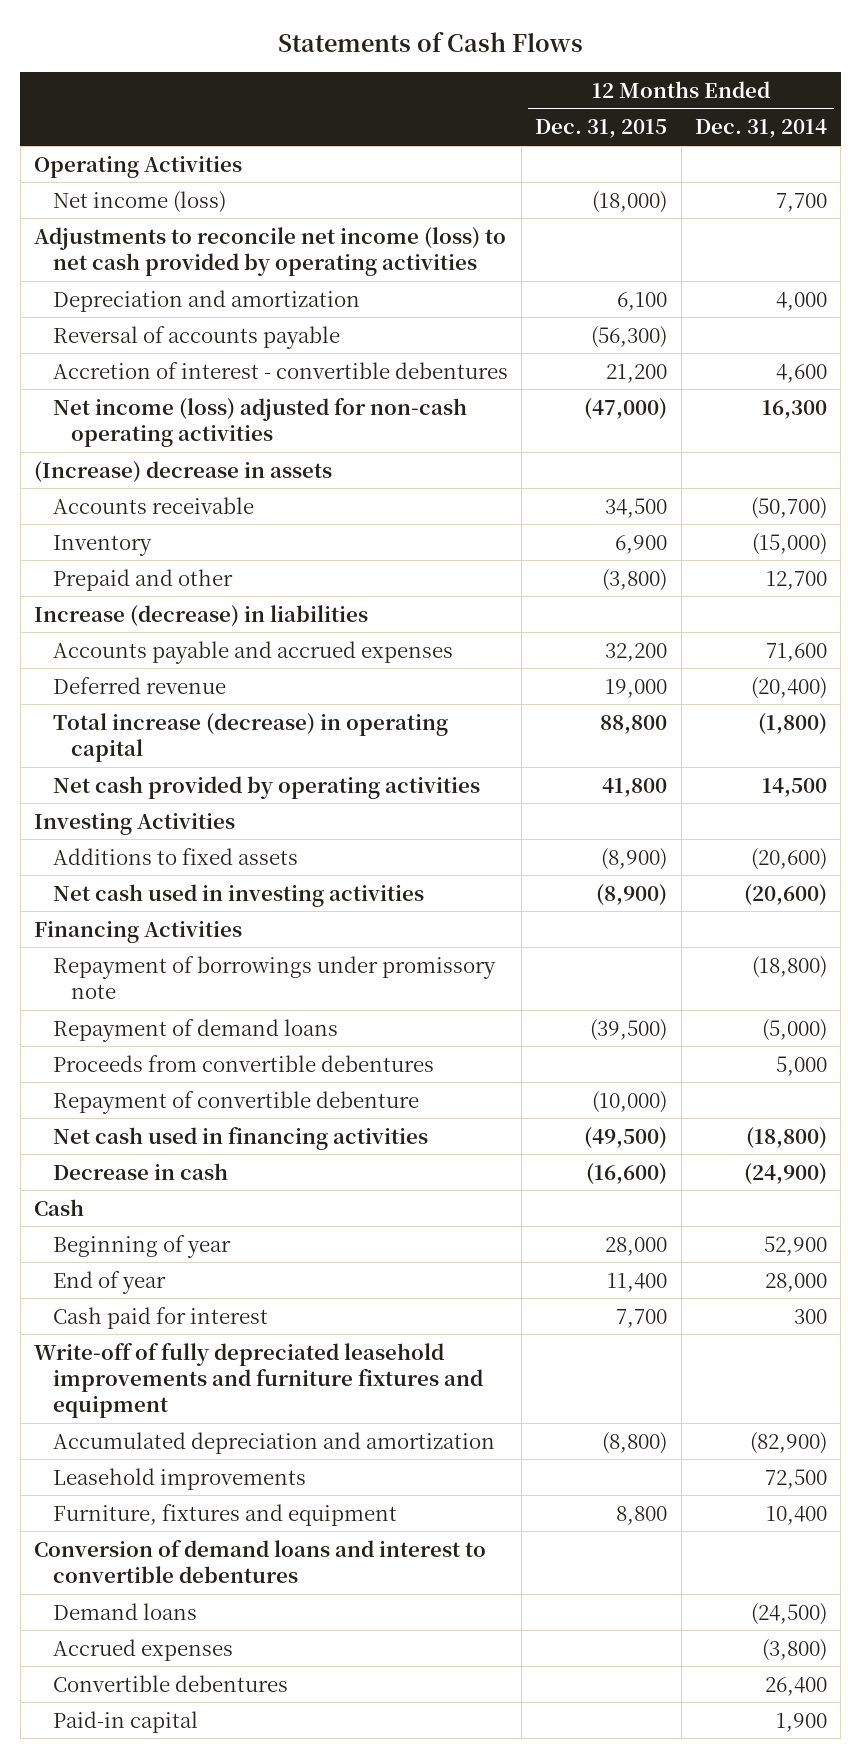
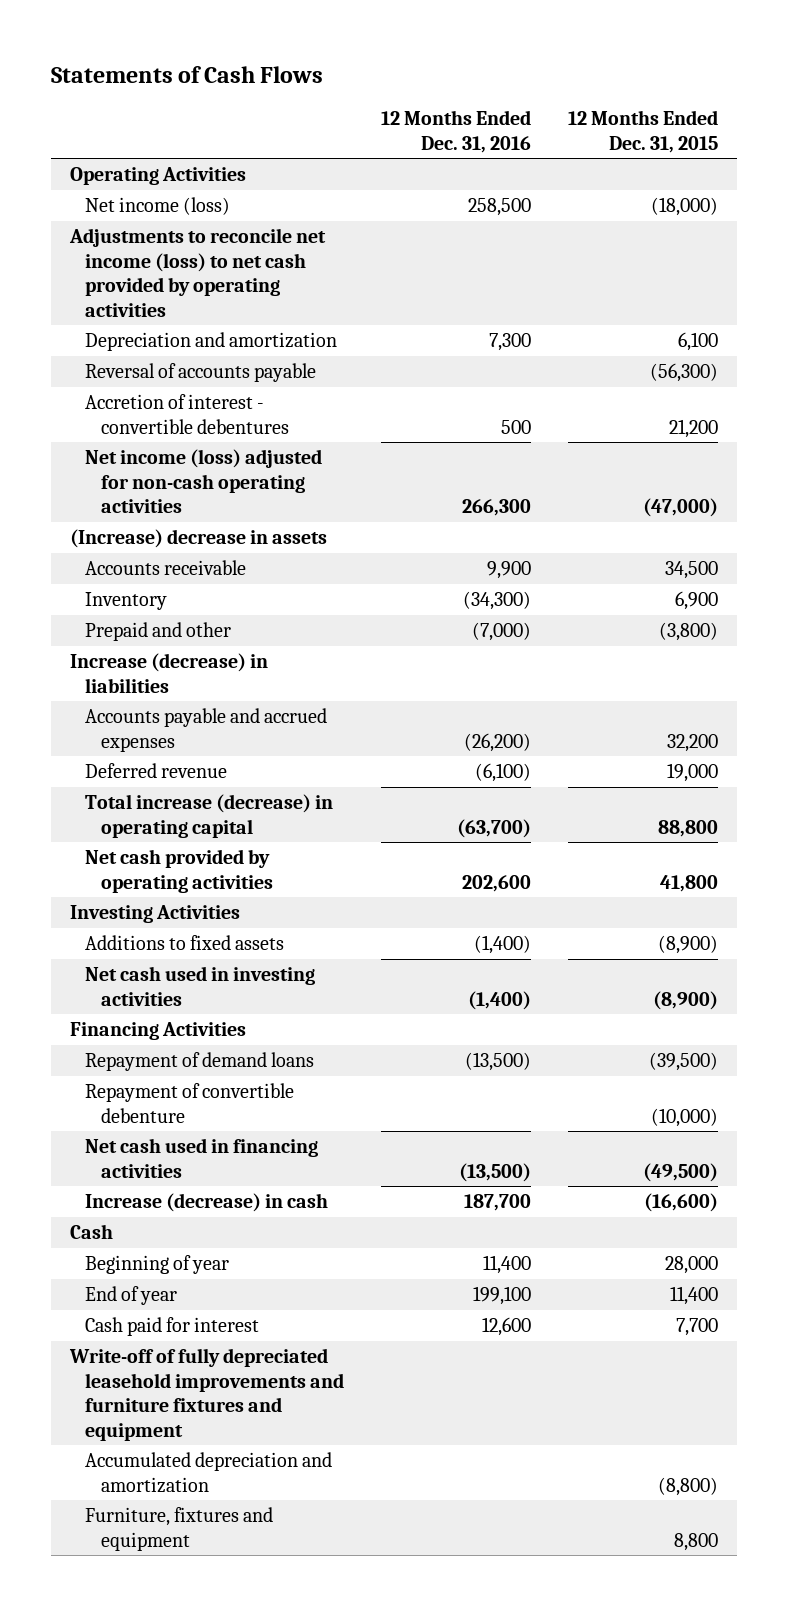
[694,119,827,139] Dec. 31, 2014 -> none
none -> [381,110,532,153] 12 Months Ended Dec. 31, 2016
[52,955,496,999] Repayment of borrowings under promissory note -> none
[52,1054,434,1072] Proceeds from convertible debentures -> none
[52,1162,228,1180] Decrease in cash -> [85,1193,329,1213] Increase (decrease) in cash
[52,1467,306,1490] Leasehold improvements -> none
[34,1539,487,1583] Conversion of demand loans and interest to convertible debentures -> none
[52,1602,197,1620] Demand loans -> none
[52,1638,233,1661] Accrued expenses -> none
[52,1674,288,1692] Convertible debentures -> none
[52,1710,198,1733] Paid-in capital -> none

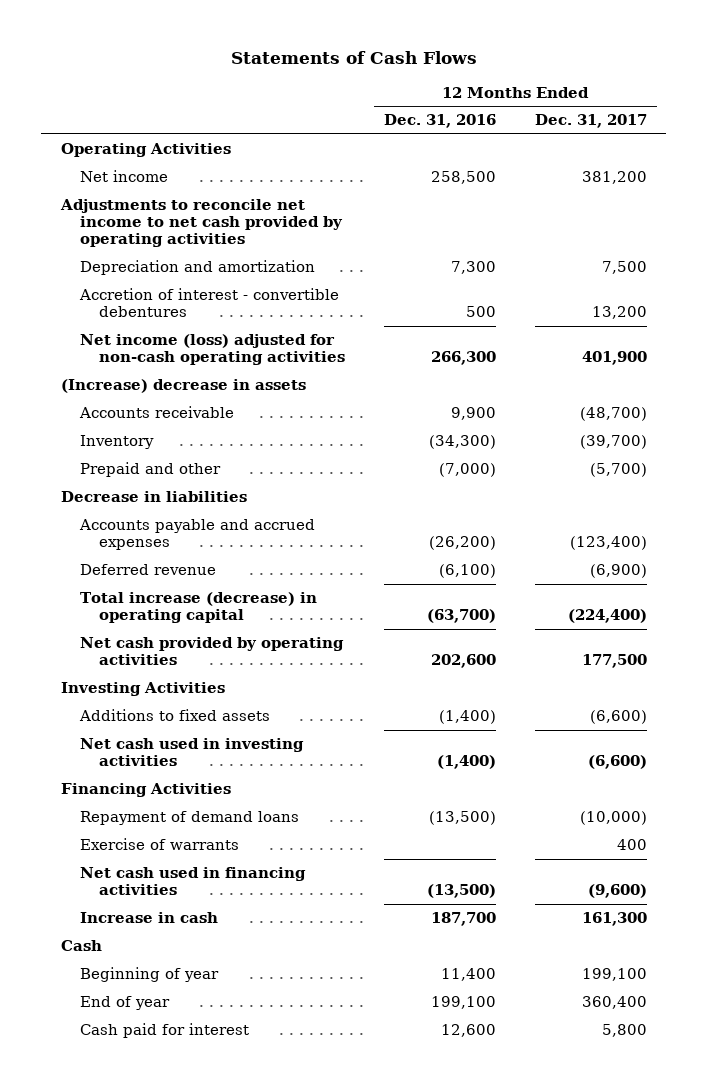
[568,110,719,153] 12 Months Ended Dec. 31, 2015 -> none
none -> [534,114,647,129] Dec. 31, 2017
[85,197,231,216] Net income (loss) -> [79,170,168,183] Net income
[68,228,326,317] Adjustments to reconcile net income (loss) to net cash provided by operating activities -> [59,199,343,248] Adjustments to reconcile net income to net cash provided by operating activities
[85,363,317,383] Reversal of accounts payable -> none
[69,653,268,693] Increase (decrease) in liabilities -> [60,491,247,503] Decrease in liabilities
[85,1083,295,1123] Repayment of convertible debenture -> none
none -> [79,838,239,851] Exercise of warrants
[85,1193,329,1213] Increase (decrease) in cash -> [79,912,218,924] Increase in cash
[68,1348,345,1441] Write-off of fully depreciated leasehold improvements and furniture fixtures and equipment -> none
[85,1452,333,1493] Accumulated depreciation and amortization -> none
[85,1507,274,1551] Furniture, fixtures and equipment -> none

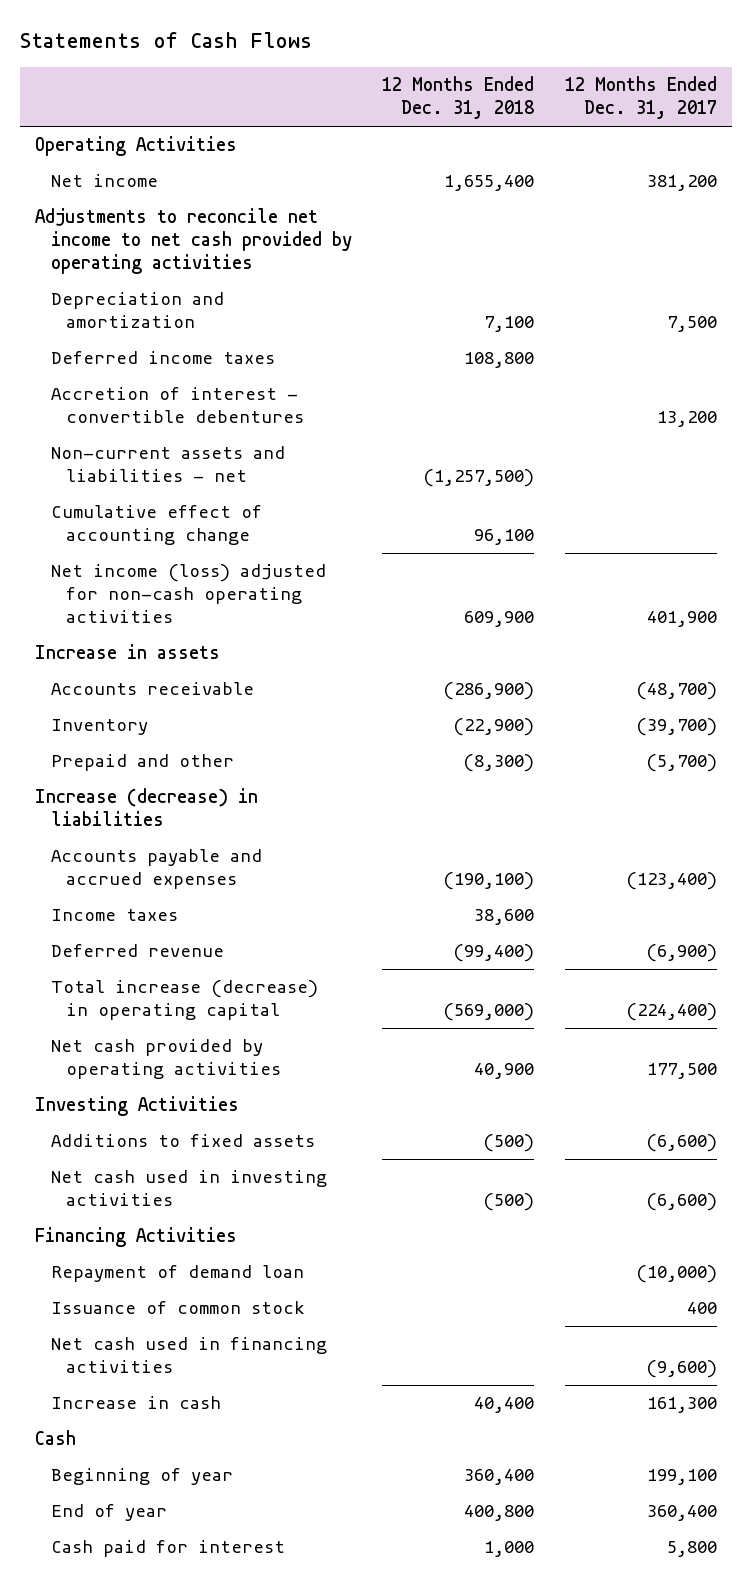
[383,114,496,129] Dec. 31, 2016 -> none
none -> [382,76,535,120] 12 Months Ended Dec. 31, 2018
none -> [50,351,275,365] Deferred income taxes
none -> [50,446,285,483] Non-current assets and liabilities - net
none -> [50,505,262,546] Cumulative effect of accounting change
[60,379,306,394] (Increase) decrease in assets -> [35,644,221,660] Increase in assets
[60,491,247,503] Decrease in liabilities -> [35,788,259,827] Increase (decrease) in liabilities
none -> [50,909,178,922] Income taxes
[79,838,239,851] Exercise of warrants -> none
[79,811,299,826] Repayment of demand loans -> [50,1265,304,1283] Repayment of demand loan
none -> [50,1301,305,1315] Issuance of common stock

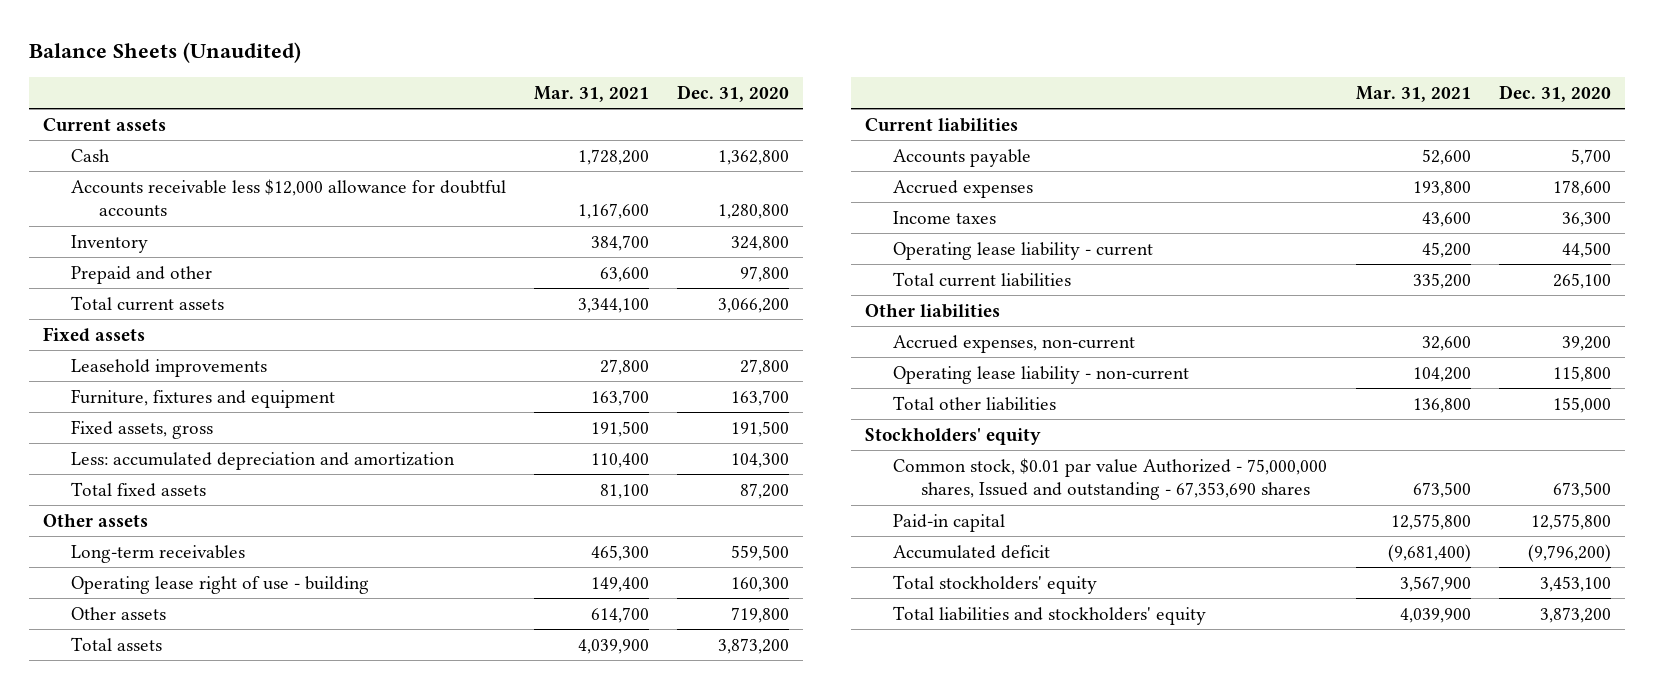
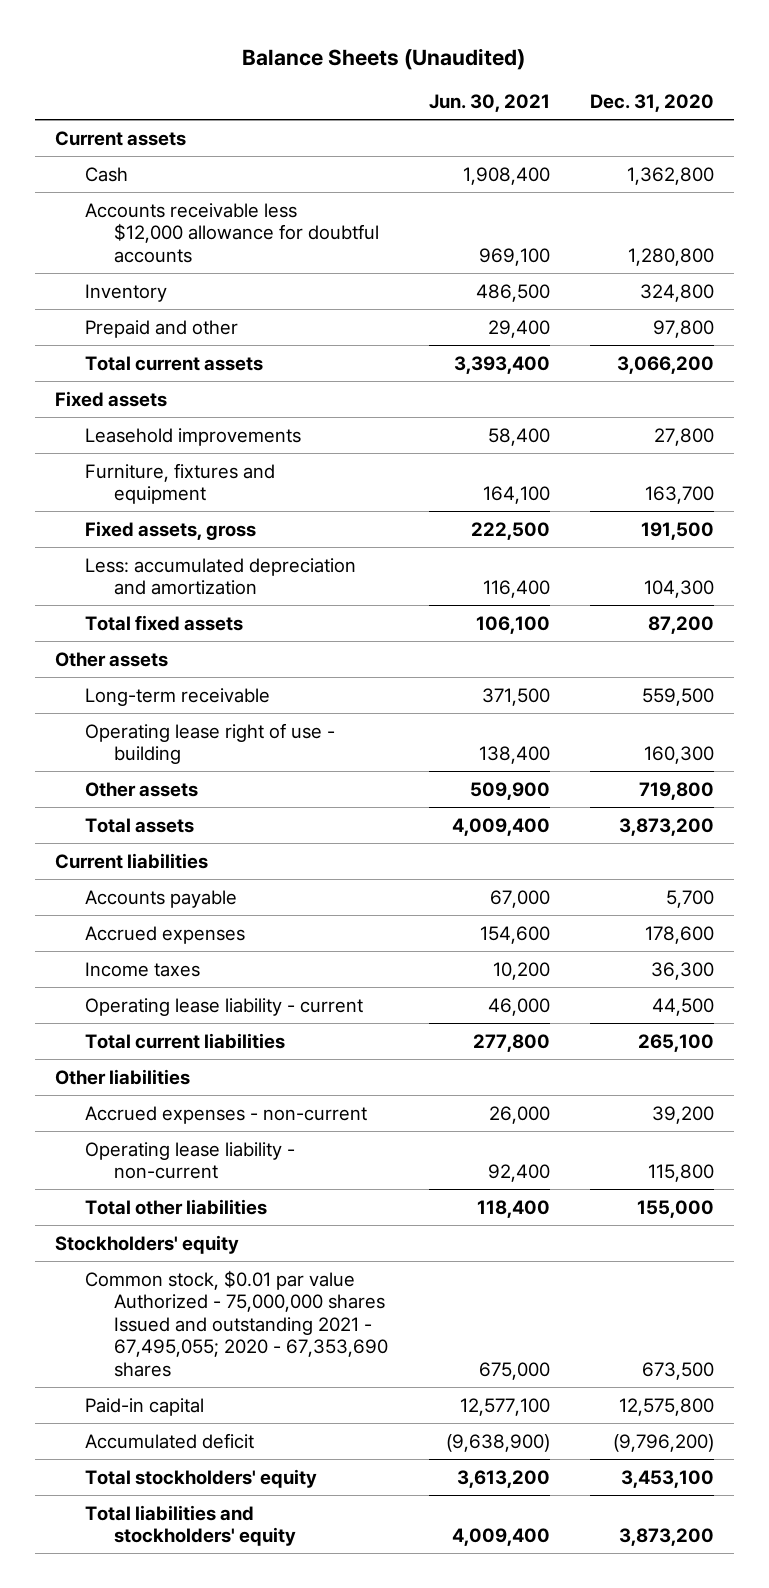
[534,85,650,102] Mar. 31, 2021 -> none
none -> [428,94,550,113] Jun. 30, 2021
[71,544,246,563] Long-term receivables -> [84,687,270,706] Long-term receivable
[892,334,1135,353] Accrued expenses, non-current -> [84,1105,367,1124] Accrued expenses - non-current
[892,457,1327,501] Common stock, $0.01 par value Authorized - 75,000,000 shares, Issued and outstanding - 67,353,690 shares -> [84,1269,389,1377] Common stock, $0.01 par value Authorized - 75,000,000 shares Issued and outstanding 2021 - 67,495,055; 2020 - 67,353,690 shares

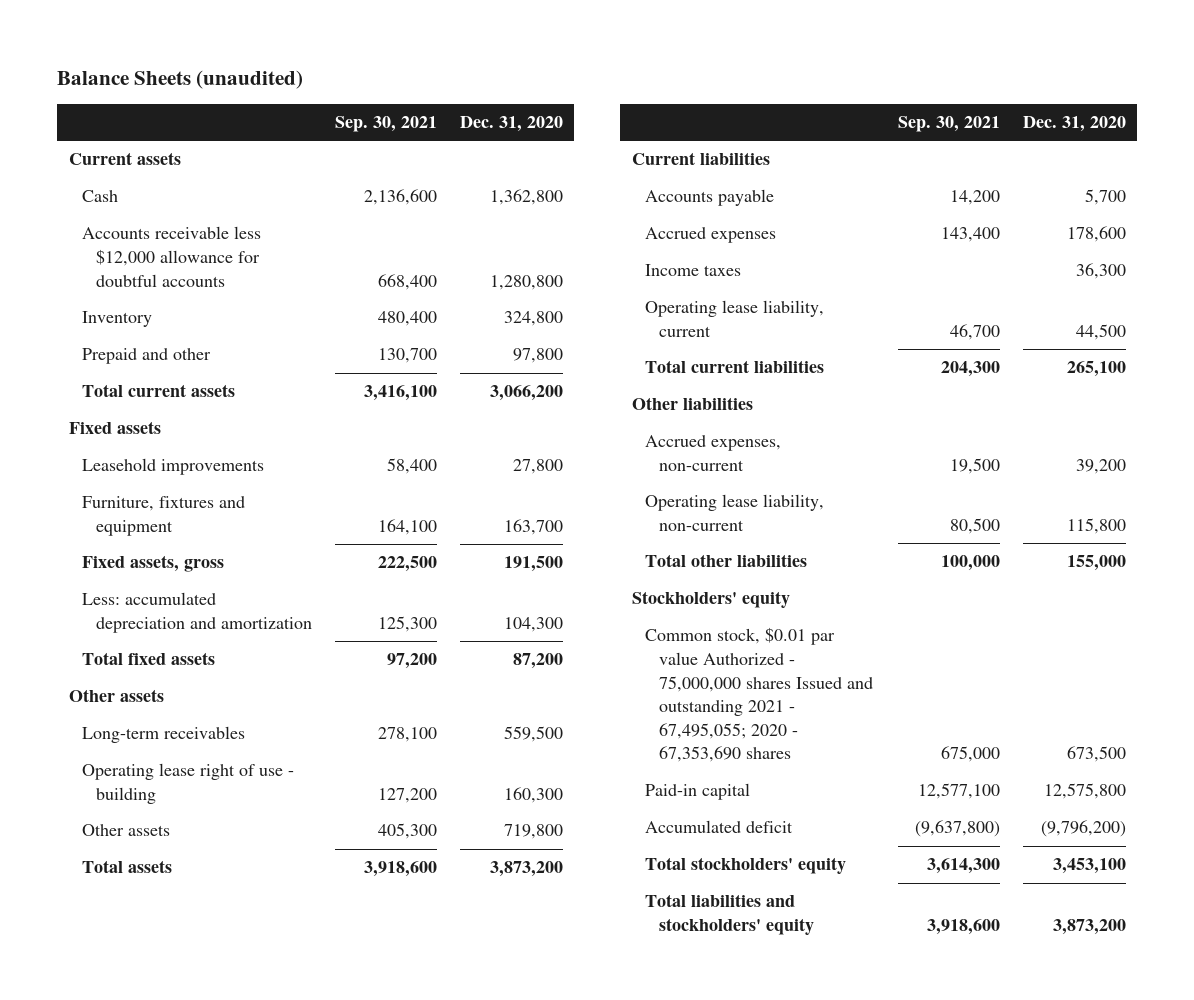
[242,47,526,70] Balance Sheets (Unaudited) -> [57,70,304,90] Balance Sheets (unaudited)
[428,94,550,113] Jun. 30, 2021 -> none
none -> [334,116,437,133] Sep. 30, 2021
[84,687,270,706] Long-term receivable -> [82,726,246,744] Long-term receivables
[84,997,363,1016] Operating lease liability - current -> [645,300,825,337] Operating lease liability, current
[84,1105,367,1124] Accrued expenses - non-current -> [645,435,782,471] Accrued expenses, non-current
[84,1141,295,1180] Operating lease liability - non-current -> [645,494,825,531] Operating lease liability, non-current

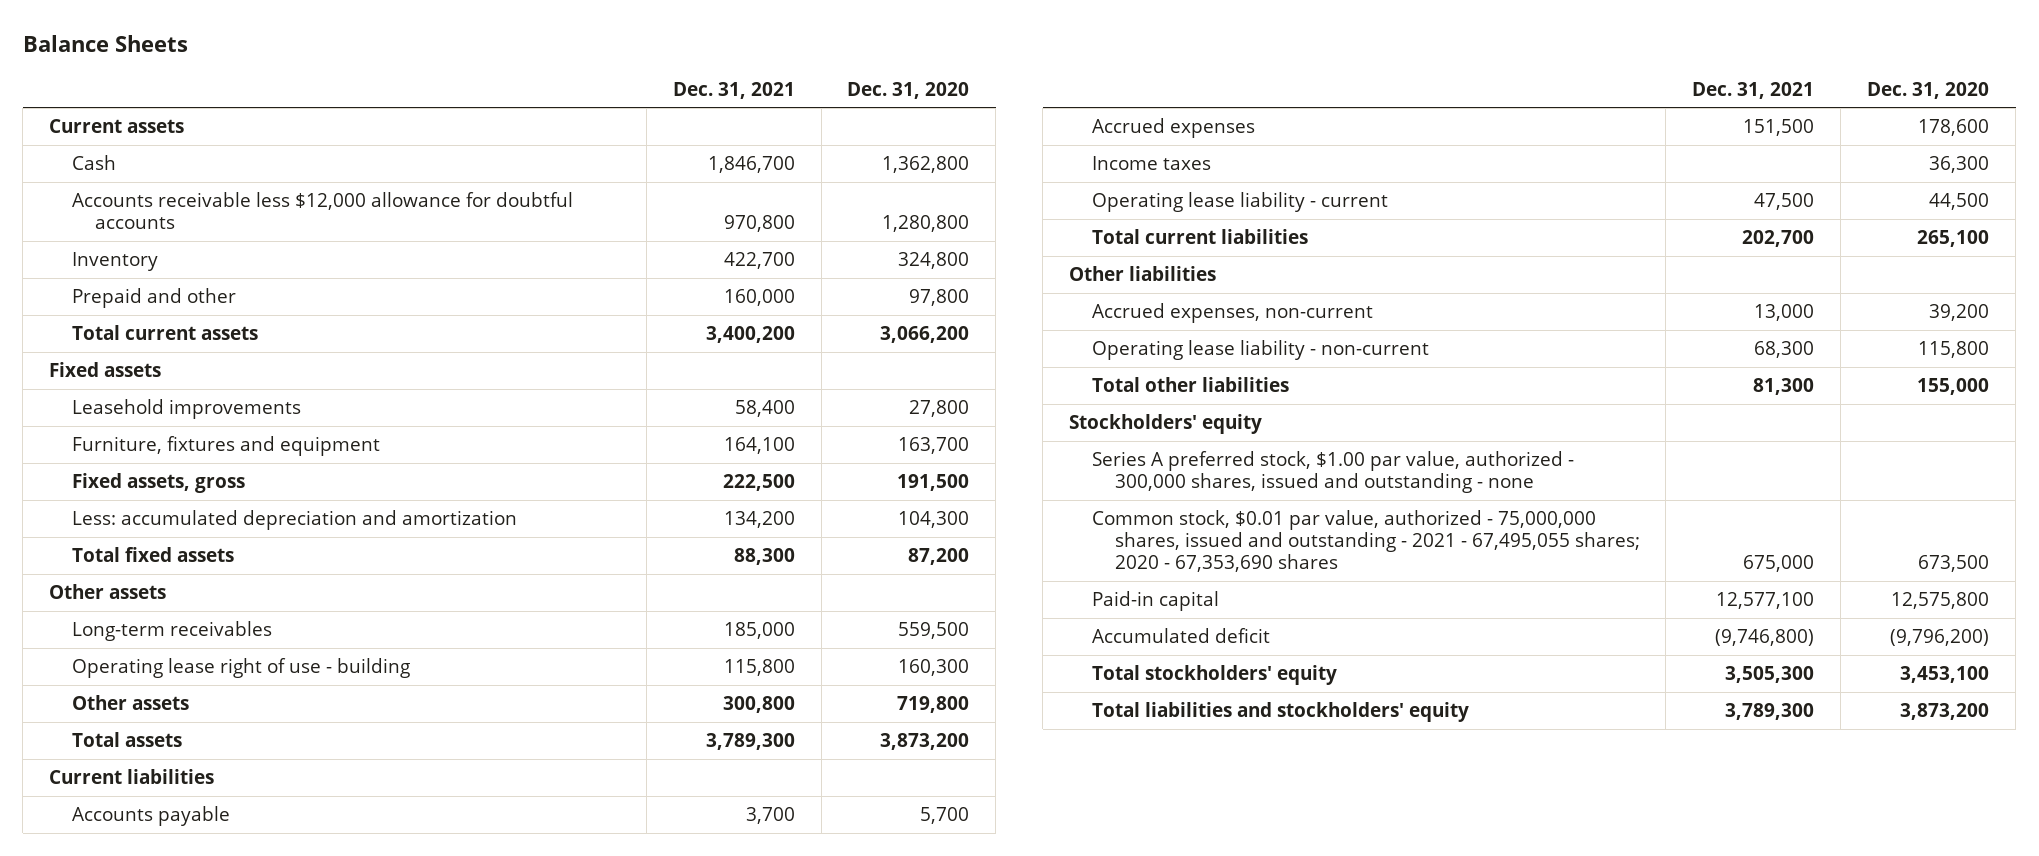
[57,70,304,90] Balance Sheets (unaudited) -> [22,35,188,53] Balance Sheets
[334,116,437,133] Sep. 30, 2021 -> none
none -> [672,81,795,99] Dec. 31, 2021
[645,300,825,337] Operating lease liability, current -> [1091,191,1388,212] Operating lease liability - current
[645,494,825,531] Operating lease liability, non-current -> [1091,339,1429,360] Operating lease liability - non-current
none -> [1091,450,1574,493] Series A preferred stock, $1.00 par value, authorized - 300,000 shares, issued and outstanding - none
[645,627,873,763] Common stock, $0.01 par value Authorized - 75,000,000 shares Issued and outstanding 2021 - 67,495,055; 2020 - 67,353,690 shares -> [1091,509,1640,572] Common stock, $0.01 par value, authorized - 75,000,000 shares, issued and outstanding - 2021 - 67,495,055 shares; 2020 - 67,353,690 shares

